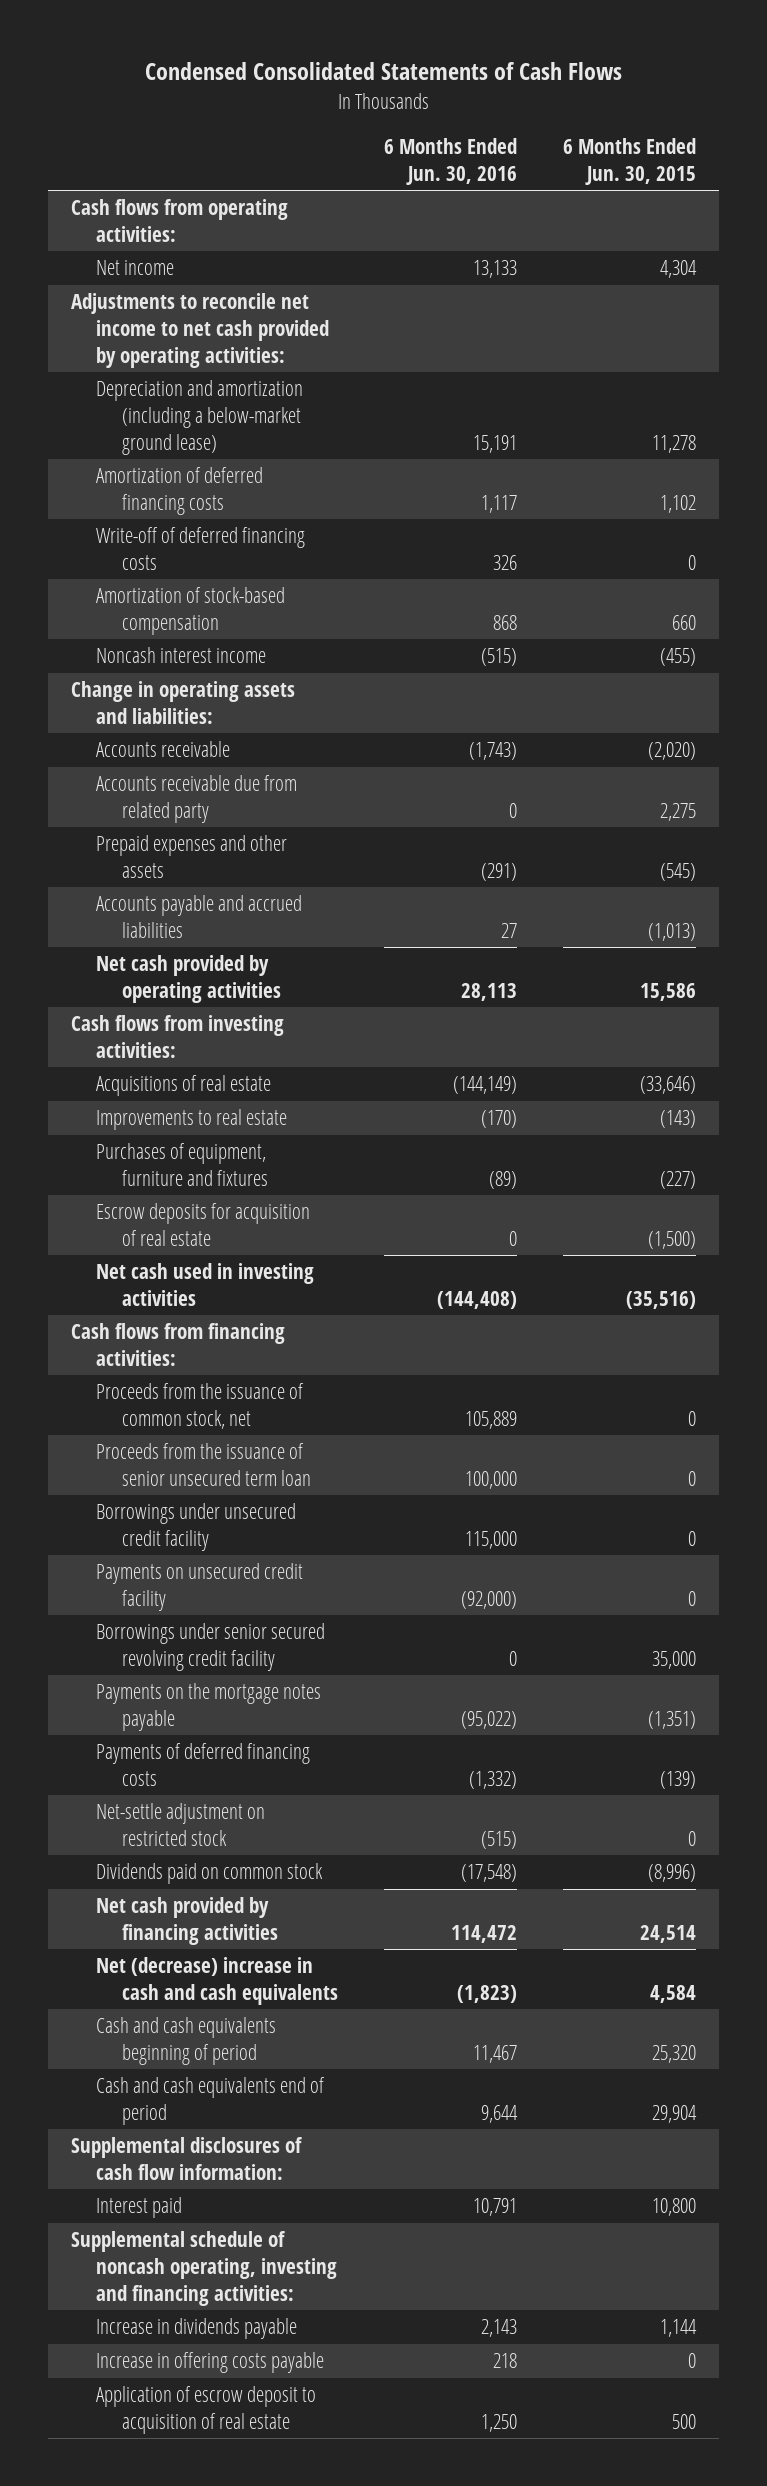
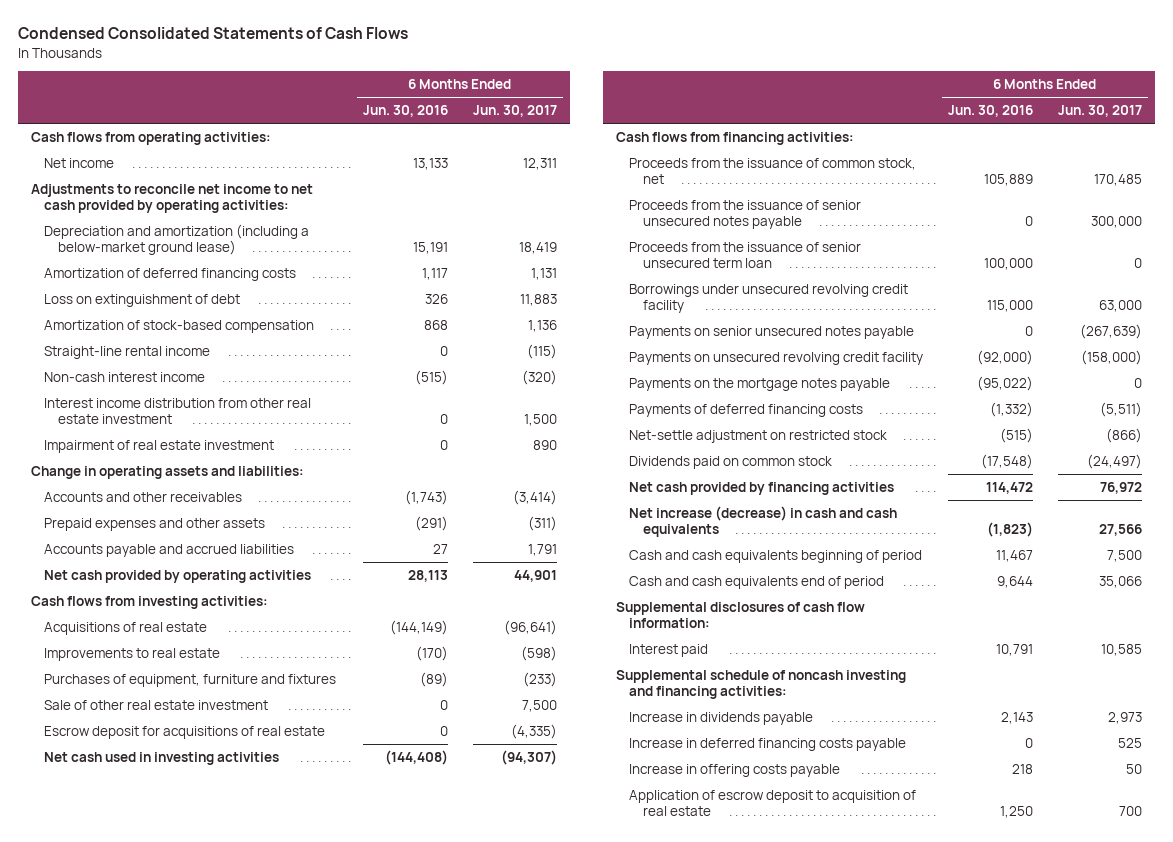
[563,138,697,185] 6 Months Ended Jun. 30, 2015 -> none
none -> [473,105,558,118] Jun. 30, 2017
[96,527,306,571] Write-off of deferred financing costs -> [44,293,241,307] Loss on extinguishment of debt
none -> [44,345,211,359] Straight-line rental income
[96,647,267,664] Noncash interest income -> [44,371,206,382] Non-cash interest income
none -> [44,397,312,425] Interest income distribution from other real estate investment
none -> [44,439,275,453] Impairment of real estate investment
[96,775,298,824] Accounts receivable due from related party -> none
[96,741,231,758] Accounts receivable -> [44,491,243,502] Accounts and other receivables
none -> [44,699,269,710] Sale of other real estate investment
[96,1203,311,1247] Escrow deposits for acquisition of real estate -> [44,725,326,739] Escrow deposit for acquisitions of real estate
none -> [629,199,862,230] Proceeds from the issuance of senior unsecured notes payable
[96,1623,326,1672] Borrowings under senior secured revolving credit facility -> none
[96,1503,297,1552] Borrowings under unsecured credit facility -> [629,283,909,314] Borrowings under unsecured revolving credit facility
[96,1563,304,1612] Payments on unsecured credit facility -> [629,325,915,339] Payments on senior unsecured notes payable
[461,1591,518,1610] (92,000) -> [1025,325,1034,336] 0
none -> [629,351,924,365] Payments on unsecured revolving credit facility
[96,1957,338,2006] Net (decrease) increase in cash and cash equivalents -> [629,505,898,538] Net increase (decrease) in cash and cash equivalents
[70,2231,338,2306] Supplemental schedule of noncash operating, investing and financing activities: -> [615,669,906,700] Supplemental schedule of noncash investing and financing activities:
none -> [629,737,907,751] Increase in deferred financing costs payable

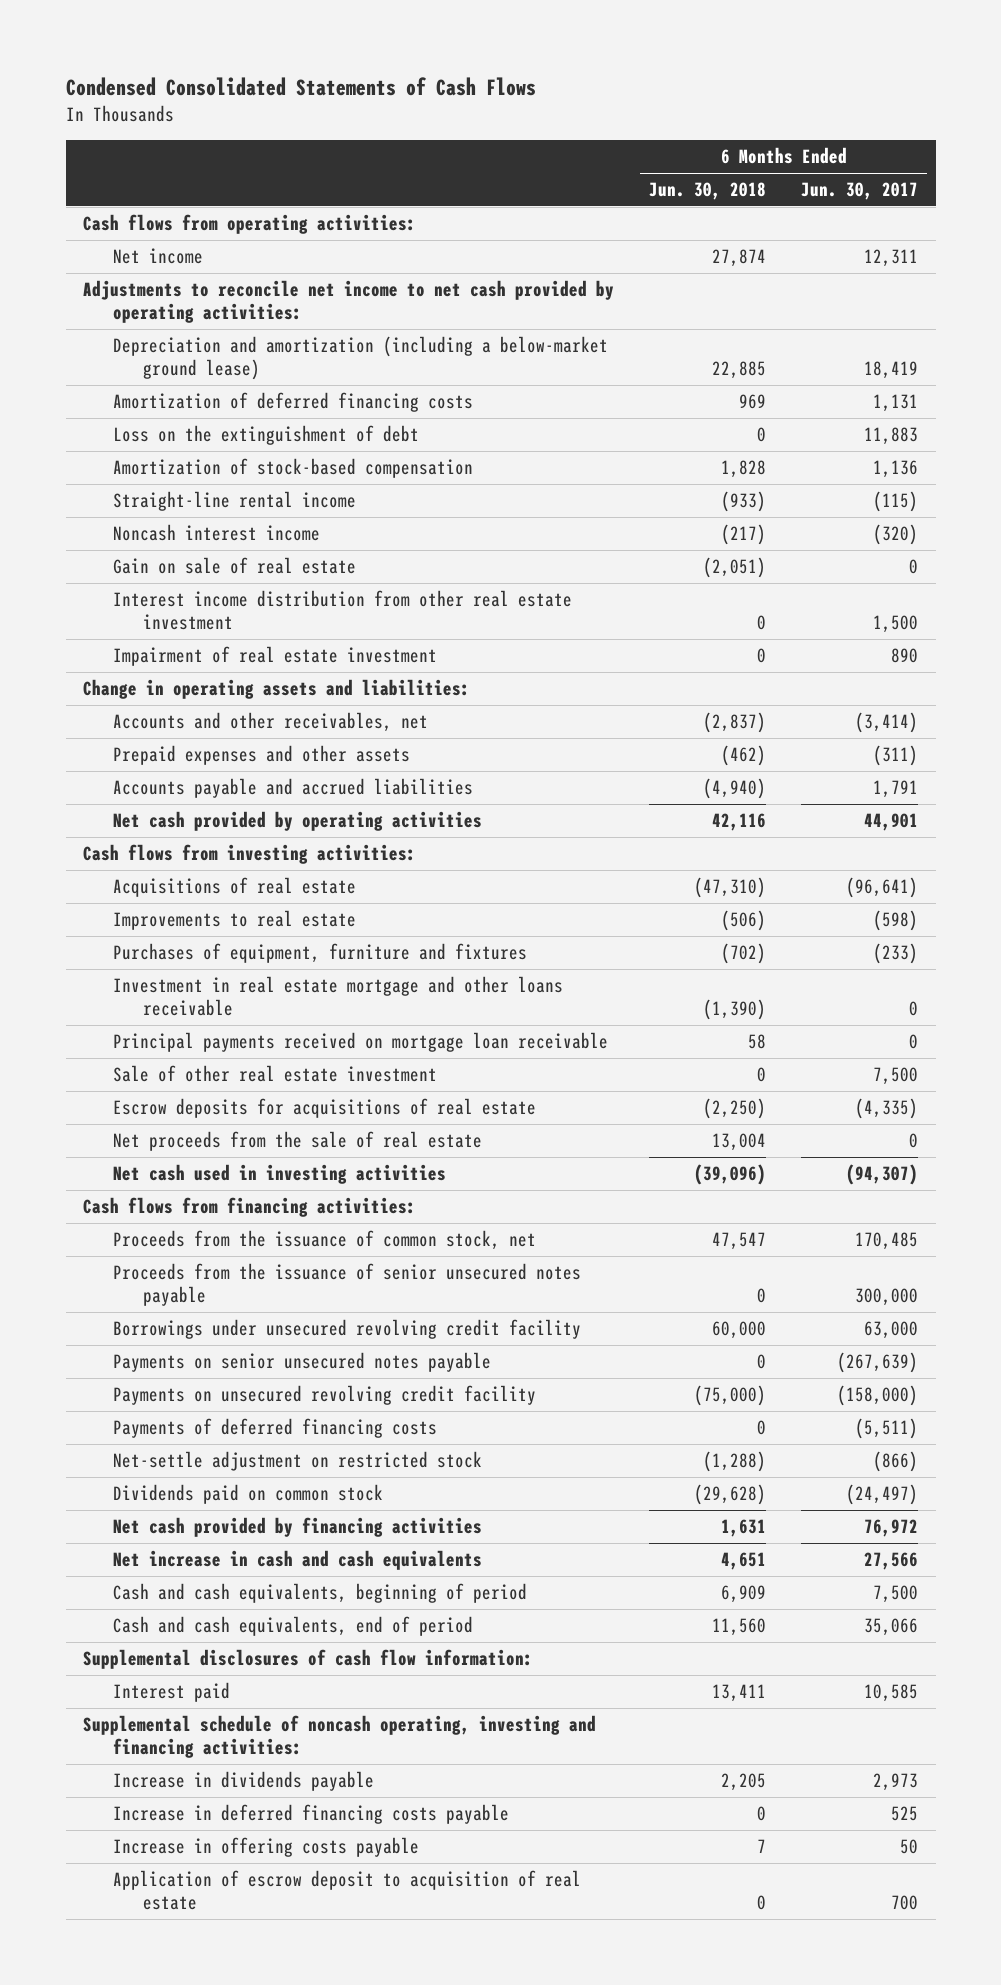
[363,105,449,118] Jun. 30, 2016 -> none
none -> [649,182,767,201] Jun. 30, 2018
[44,293,241,307] Loss on extinguishment of debt -> [113,424,420,445] Loss on the extinguishment of debt
[44,371,206,382] Non-cash interest income -> [113,523,321,541] Noncash interest income
none -> [113,556,357,574] Gain on sale of real estate
[44,491,243,502] Accounts and other receivables -> [113,711,429,732] Accounts and other receivables, net
none -> [113,975,564,1017] Investment in real estate mortgage and other loans receivable
none -> [113,1031,609,1052] Principal payments received on mortgage loan receivable
[44,725,326,739] Escrow deposit for acquisitions of real estate -> [113,1097,537,1118] Escrow deposits for acquisitions of real estate
none -> [113,1130,483,1151] Net proceeds from the sale of real estate
[629,241,862,269] Proceeds from the issuance of senior unsecured term loan -> none
[629,377,891,391] Payments on the mortgage notes payable -> none
[629,505,898,538] Net increase (decrease) in cash and cash equivalents -> [113,1549,483,1570] Net increase in cash and cash equivalents
[629,549,923,563] Cash and cash equivalents beginning of period -> [113,1582,528,1603] Cash and cash equivalents, beginning of period
[629,575,885,589] Cash and cash equivalents end of period -> [113,1615,474,1636] Cash and cash equivalents, end of period
[615,669,906,700] Supplemental schedule of noncash investing and financing activities: -> [83,1714,597,1759] Supplemental schedule of noncash operating, investing and financing activities:

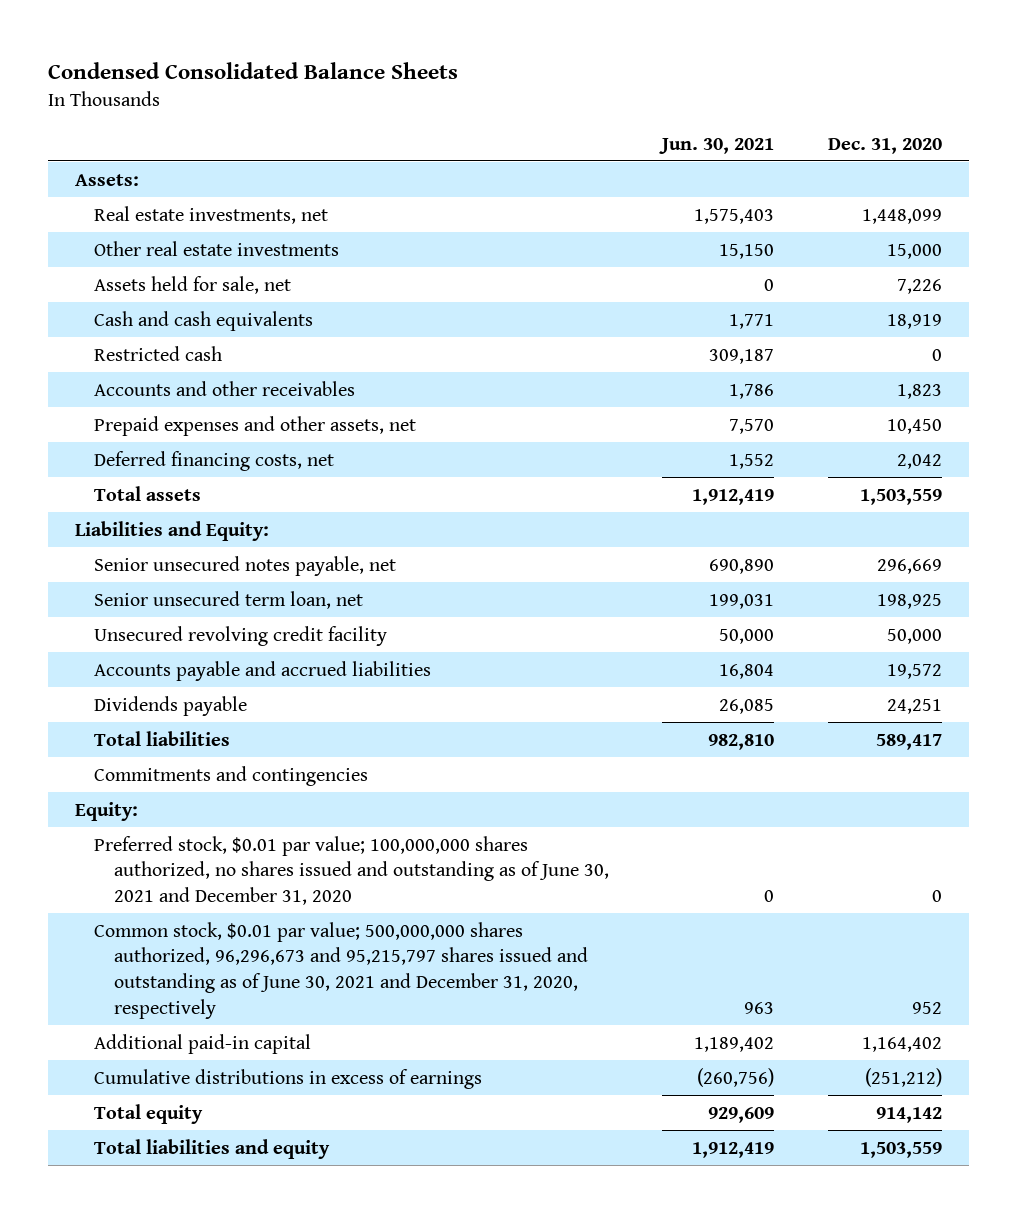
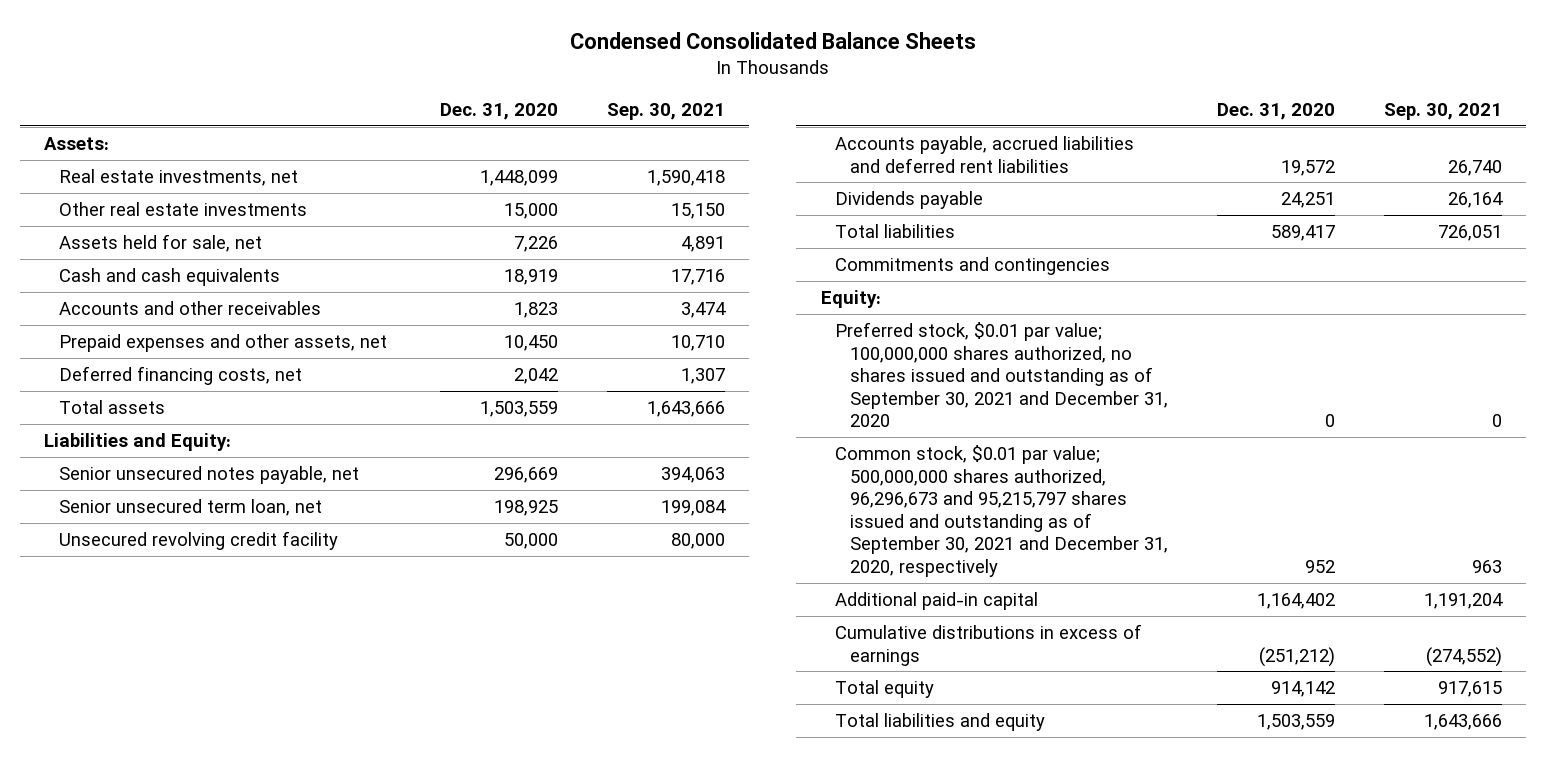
[659,137,775,154] Jun. 30, 2021 -> none
none -> [607,102,726,120] Sep. 30, 2021
[94,345,223,361] Restricted cash -> none
[94,660,432,681] Accounts payable and accrued liabilities -> [835,136,1135,173] Accounts payable, accrued liabilities and deferred rent liabilities
[94,835,609,905] Preferred stock, $0.01 par value; 100,000,000 shares authorized, no shares issued and outstanding as of June 30, 2021 and December 31, 2020 -> [835,322,1169,428] Preferred stock, $0.01 par value; 100,000,000 shares authorized, no shares issued and outstanding as of September 30, 2021 and December 31, 2020
[94,921,588,1019] Common stock, $0.01 par value; 500,000,000 shares authorized, 96,296,673 and 95,215,797 shares issued and outstanding as of June 30, 2021 and December 31, 2020, respectively -> [835,445,1169,578] Common stock, $0.01 par value; 500,000,000 shares authorized, 96,296,673 and 95,215,797 shares issued and outstanding as of September 30, 2021 and December 31, 2020, respectively

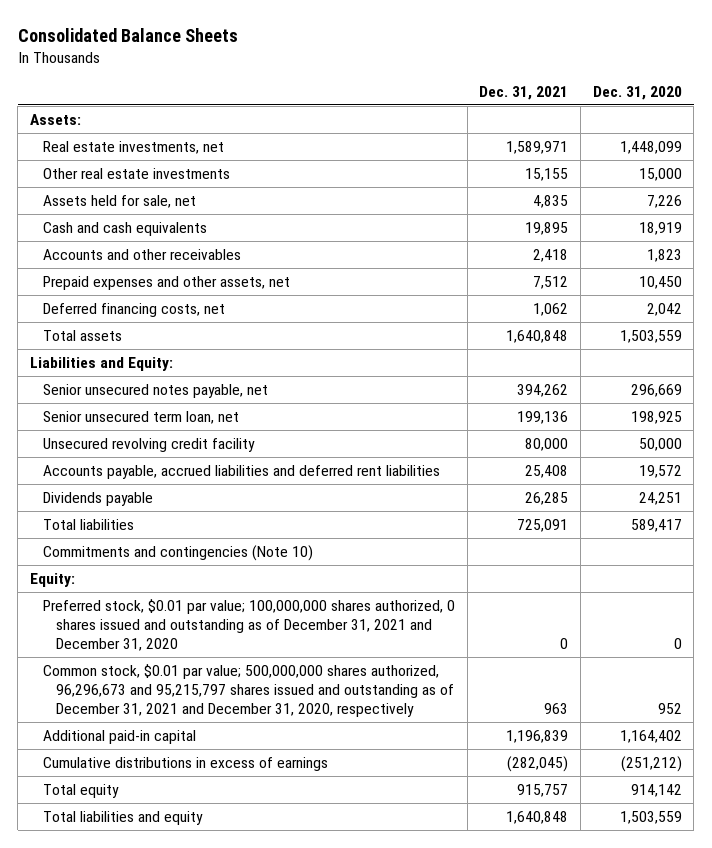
[569,31,976,49] Condensed Consolidated Balance Sheets -> [17,27,238,42] Consolidated Balance Sheets
[607,102,726,120] Sep. 30, 2021 -> none
none -> [479,85,569,100] Dec. 31, 2021
[835,257,1111,276] Commitments and contingencies -> [42,544,313,561] Commitments and contingencies (Note 10)
[835,322,1169,428] Preferred stock, $0.01 par value; 100,000,000 shares authorized, no shares issued and outstanding as of September 30, 2021 and December 31, 2020 -> [42,598,455,652] Preferred stock, $0.01 par value; 100,000,000 shares authorized, 0 shares issued and outstanding as of December 31, 2021 and December 31, 2020
[835,445,1169,578] Common stock, $0.01 par value; 500,000,000 shares authorized, 96,296,673 and 95,215,797 shares issued and outstanding as of September 30, 2021 and December 31, 2020, respectively -> [42,663,454,718] Common stock, $0.01 par value; 500,000,000 shares authorized, 96,296,673 and 95,215,797 shares issued and outstanding as of December 31, 2021 and December 31, 2020, respectively

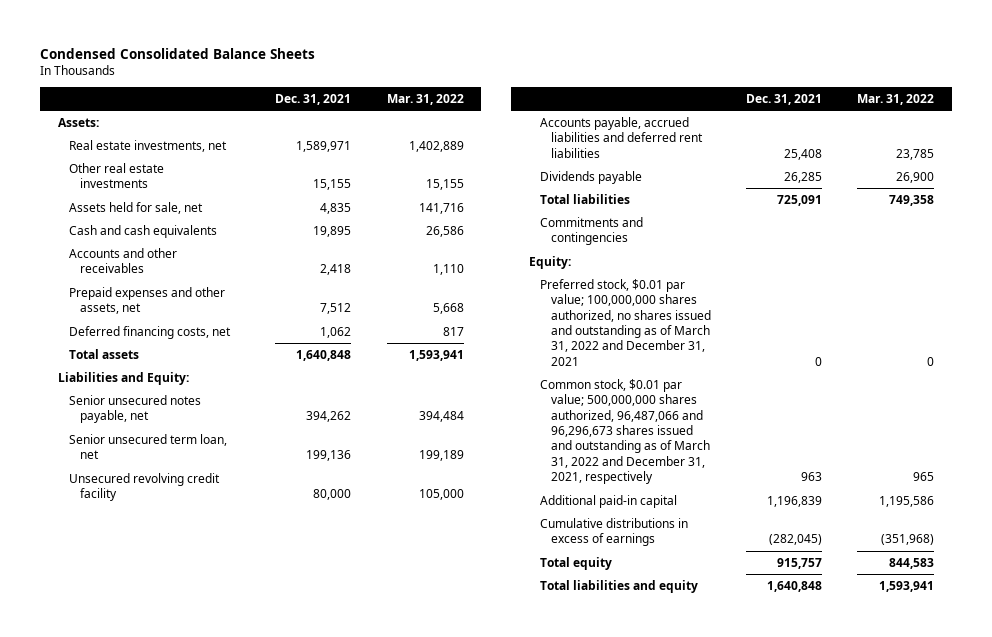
[17,27,238,42] Consolidated Balance Sheets -> [40,47,316,59] Condensed Consolidated Balance Sheets
[592,85,682,100] Dec. 31, 2020 -> none
none -> [386,93,464,105] Mar. 31, 2022
[42,544,313,561] Commitments and contingencies (Note 10) -> [539,216,643,246] Commitments and contingencies
[42,598,455,652] Preferred stock, $0.01 par value; 100,000,000 shares authorized, 0 shares issued and outstanding as of December 31, 2021 and December 31, 2020 -> [539,278,711,366] Preferred stock, $0.01 par value; 100,000,000 shares authorized, no shares issued and outstanding as of March 31, 2022 and December 31, 2021
[42,663,454,718] Common stock, $0.01 par value; 500,000,000 shares authorized, 96,296,673 and 95,215,797 shares issued and outstanding as of December 31, 2021 and December 31, 2020, respectively -> [539,378,710,485] Common stock, $0.01 par value; 500,000,000 shares authorized, 96,487,066 and 96,296,673 shares issued and outstanding as of March 31, 2022 and December 31, 2021, respectively

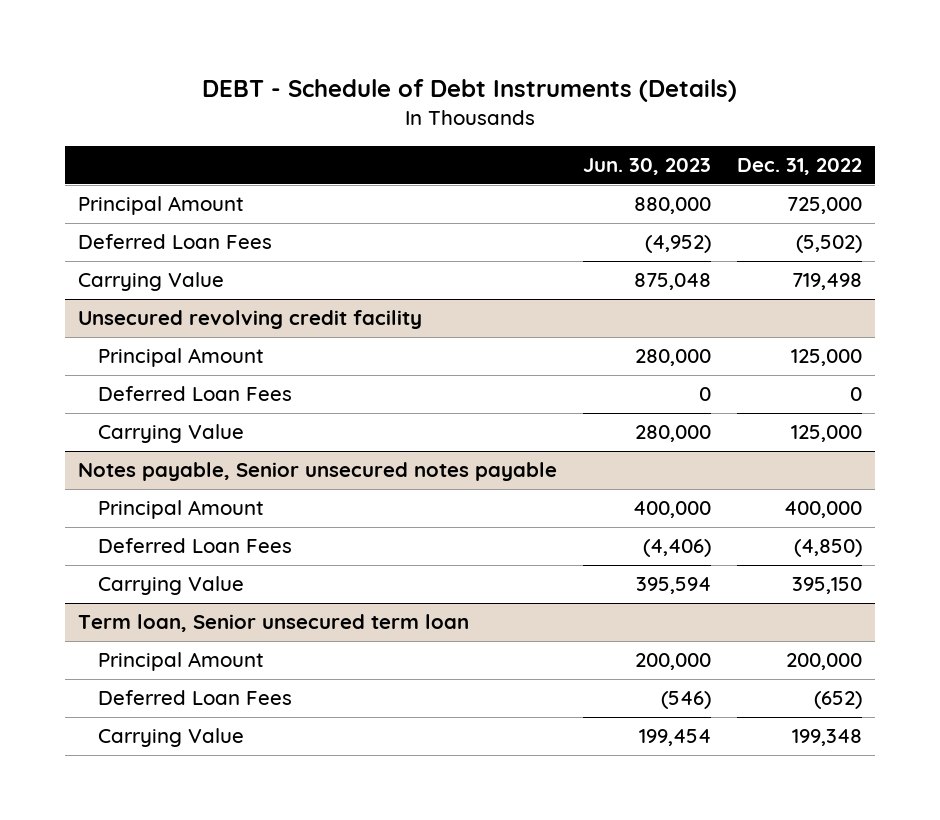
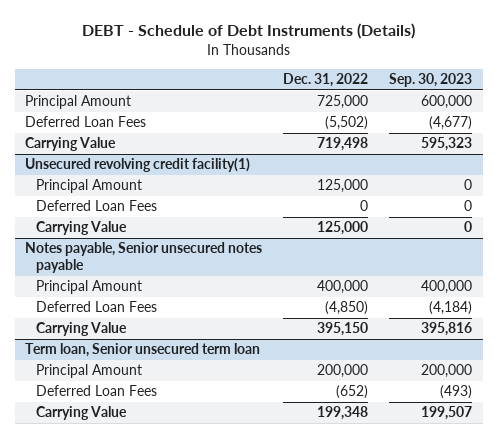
[582,158,711,176] Jun. 30, 2023 -> none
none -> [389,73,473,88] Sep. 30, 2023
[77,310,422,330] Unsecured revolving credit facility -> [25,158,251,173] Unsecured revolving credit facility(1)

